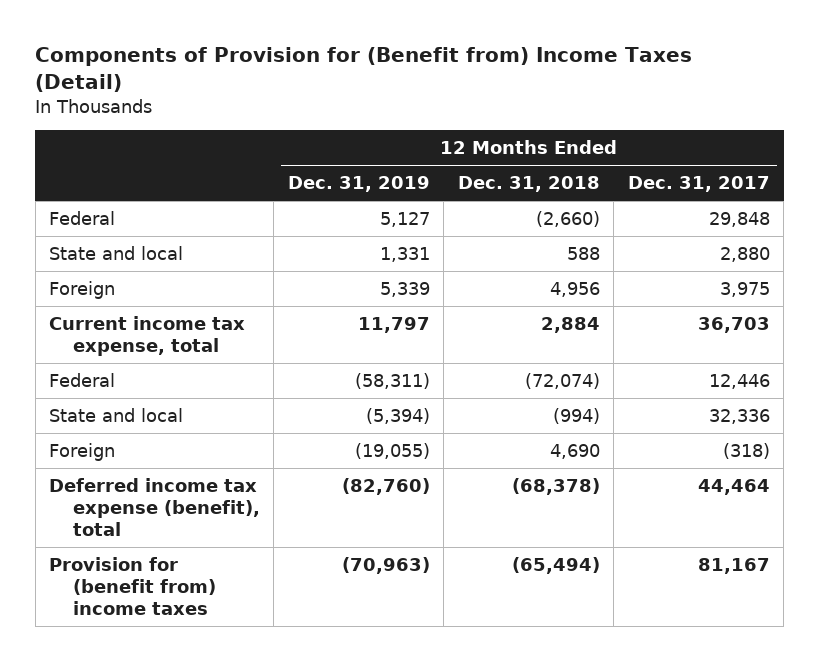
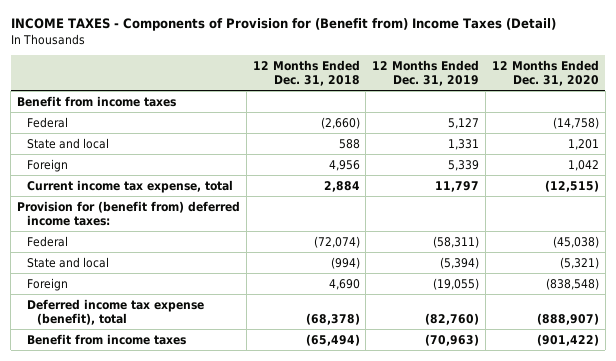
[35,47,693,93] Components of Provision for (Benefit from) Income Taxes (Detail) -> [10,18,556,32] INCOME TAXES - Components of Provision for (Benefit from) Income Taxes (Detail)
[627,175,770,192] Dec. 31, 2017 -> none
none -> [491,59,599,86] 12 Months Ended Dec. 31, 2020
none -> [17,95,177,107] Benefit from income taxes
none -> [17,200,241,226] Provision for (benefit from) deferred income taxes:
[49,556,216,615] Provision for (benefit from) income taxes -> [27,333,187,345] Benefit from income taxes

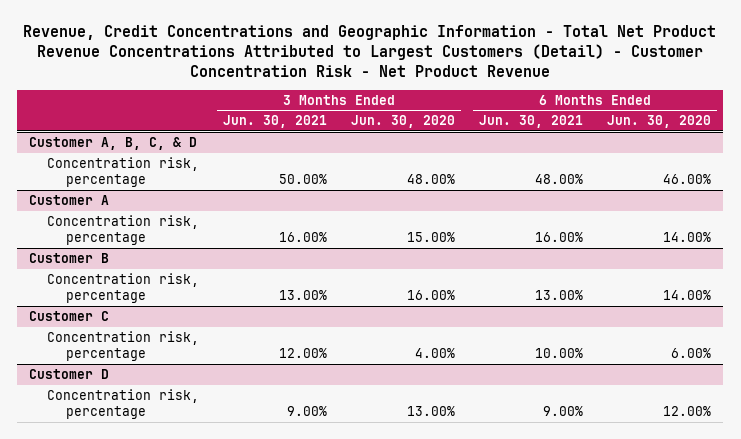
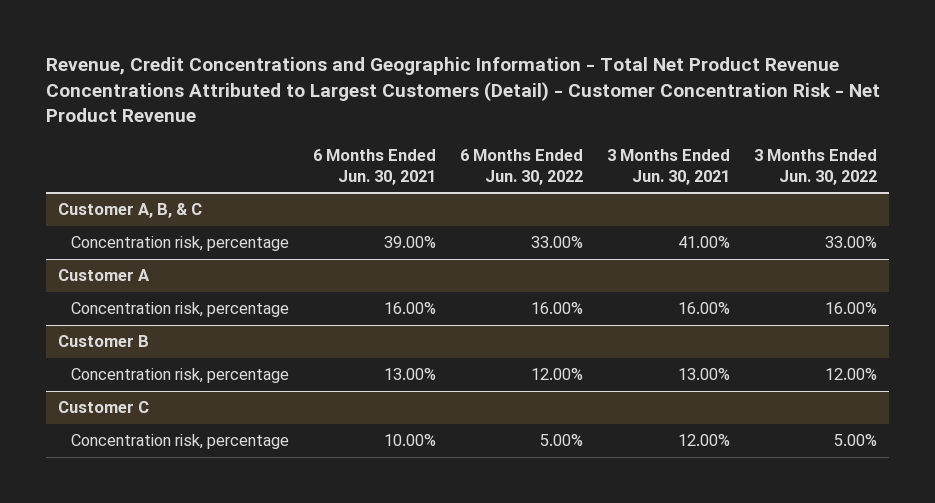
[351,115,456,129] Jun. 30, 2020 -> none
[607,115,712,129] Jun. 30, 2020 -> none
none -> [459,148,583,185] 6 Months Ended Jun. 30, 2022
none -> [753,148,877,185] 3 Months Ended Jun. 30, 2022
[29,136,198,150] Customer A, B, C, & D -> [58,203,203,219] Customer A, B, & C
[279,174,328,185] 50.00% -> [677,236,730,249] 41.00%
[535,174,584,185] 48.00% -> [383,236,436,249] 39.00%
[29,368,110,379] Customer D -> none
[47,388,200,420] Concentration risk, percentage -> none

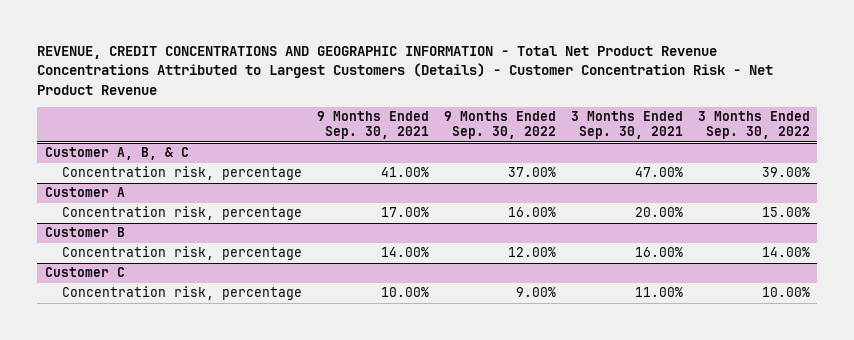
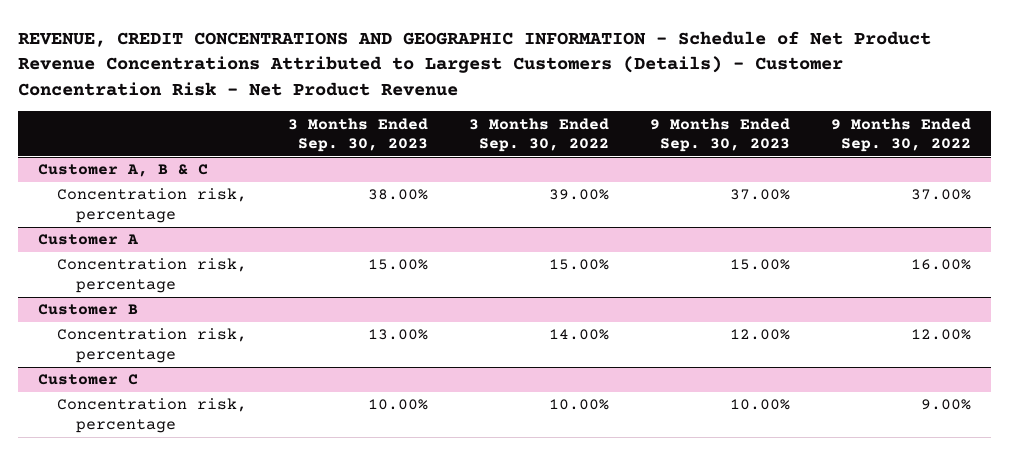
[37,46,774,95] REVENUE, CREDIT CONCENTRATIONS AND GEOGRAPHIC INFORMATION - Total Net Product Revenue Concentrations Attributed to Largest Customers (Details) - Customer Concentration Risk - Net Product Revenue -> [17,30,931,96] REVENUE, CREDIT CONCENTRATIONS AND GEOGRAPHIC INFORMATION - Schedule of Net Product Revenue Concentrations Attributed to Largest Customers (Details) - Customer Concentration Risk - Net Product Revenue
[316,111,429,140] 9 Months Ended Sep. 30, 2021 -> none
[570,111,683,140] 3 Months Ended Sep. 30, 2021 -> none
none -> [288,117,429,152] 3 Months Ended Sep. 30, 2023
none -> [650,117,791,152] 9 Months Ended Sep. 30, 2023
[44,147,189,161] Customer A, B, & C -> [38,164,209,178] Customer A, B & C

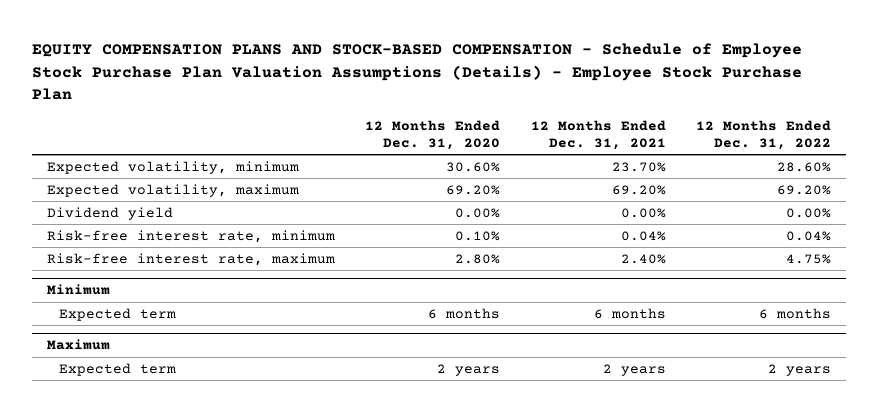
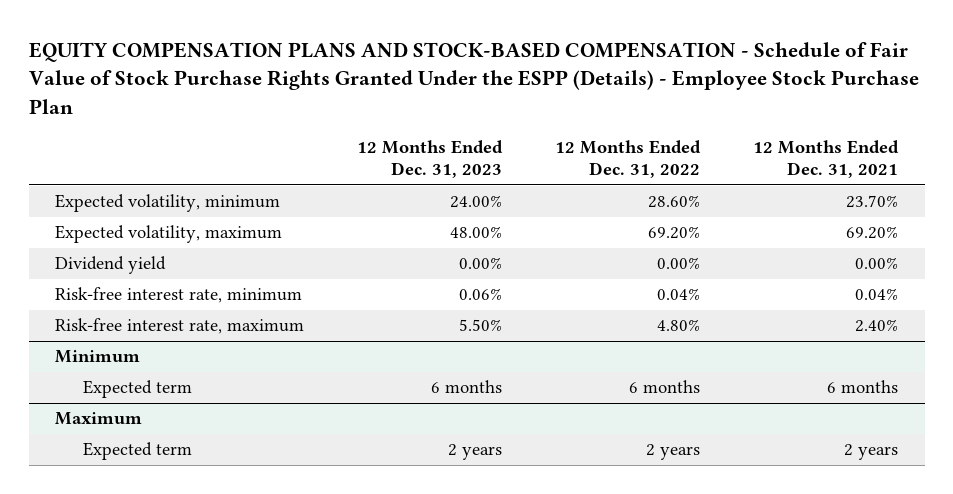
[31,43,802,101] EQUITY COMPENSATION PLANS AND STOCK-BASED COMPENSATION - Schedule of Employee Stock Purchase Plan Valuation Assumptions (Details) - Employee Stock Purchase Plan -> [28,42,919,114] EQUITY COMPENSATION PLANS AND STOCK-BASED COMPENSATION - Schedule of Fair Value of Stock Purchase Rights Granted Under the ESPP (Details) - Employee Stock Purchase Plan
[365,119,501,150] 12 Months Ended Dec. 31, 2020 -> none
none -> [357,140,504,179] 12 Months Ended Dec. 31, 2023
[786,253,832,264] 4.75% -> [657,319,701,332] 4.80%

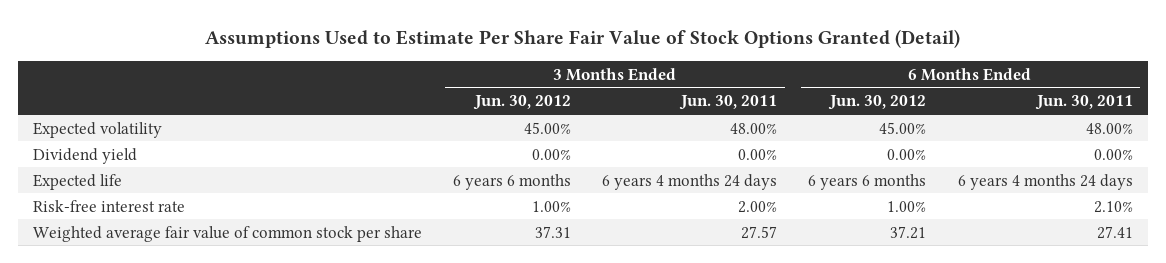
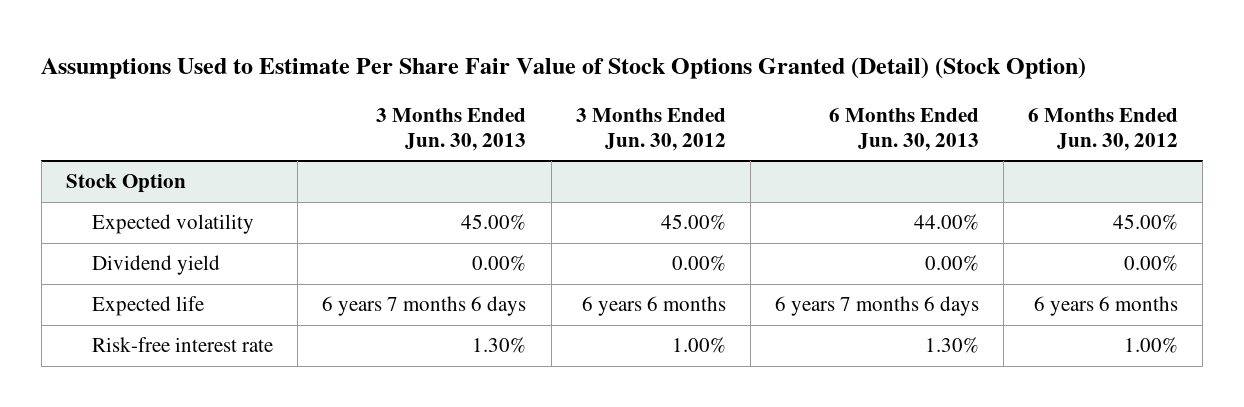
[204,29,960,49] Assumptions Used to Estimate Per Share Fair Value of Stock Options Granted (Detail) -> [41,56,1087,79] Assumptions Used to Estimate Per Share Fair Value of Stock Options Granted (Detail) (Stock Option)
[679,95,778,111] Jun. 30, 2011 -> none
[1034,95,1133,111] Jun. 30, 2011 -> none
none -> [376,107,527,151] 3 Months Ended Jun. 30, 2013
none -> [828,107,979,151] 6 Months Ended Jun. 30, 2013
none -> [66,174,187,194] Stock Option
[33,225,423,242] Weighted average fair value of common stock per share -> none

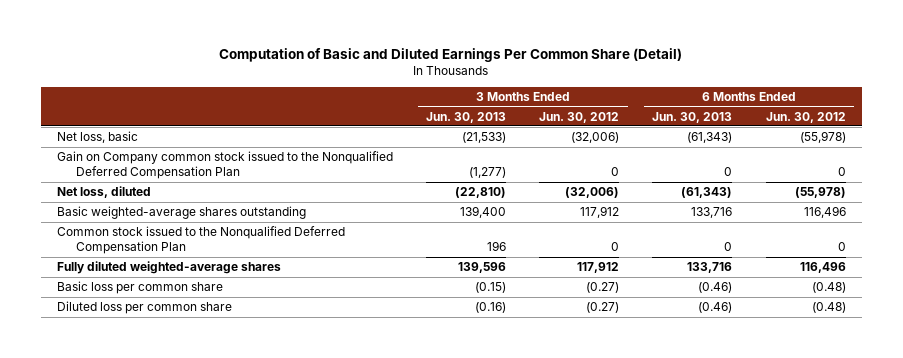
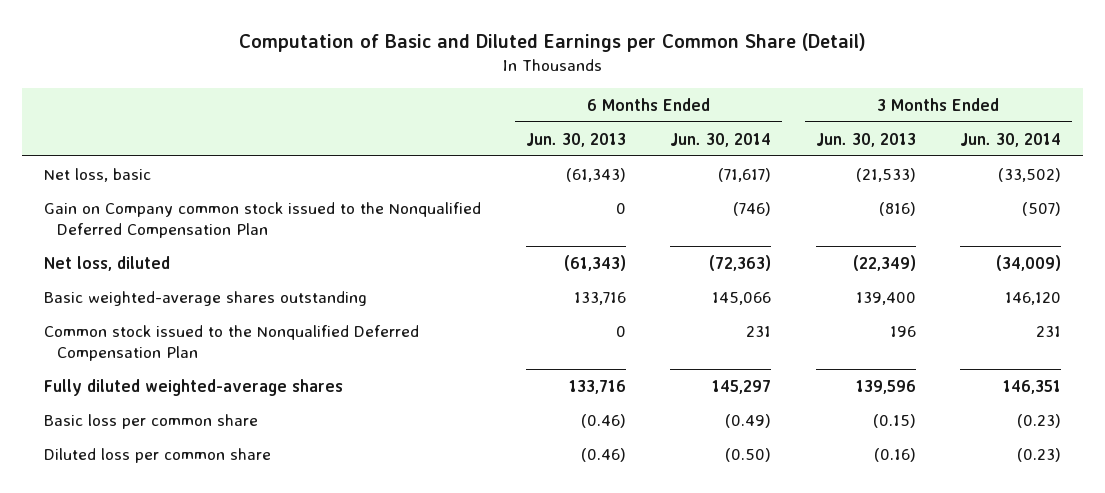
[219,47,683,62] Computation of Basic and Diluted Earnings Per Common Share (Detail) -> [238,33,866,53] Computation of Basic and Diluted Earnings per Common Share (Detail)
[539,111,620,123] Jun. 30, 2012 -> none
[765,111,846,123] Jun. 30, 2012 -> none
none -> [670,132,772,147] Jun. 30, 2014
none -> [960,132,1062,147] Jun. 30, 2014
[469,167,507,179] (1,277) -> [878,201,916,216] (816)
[455,187,507,199] (22,810) -> [852,254,916,271] (22,349)

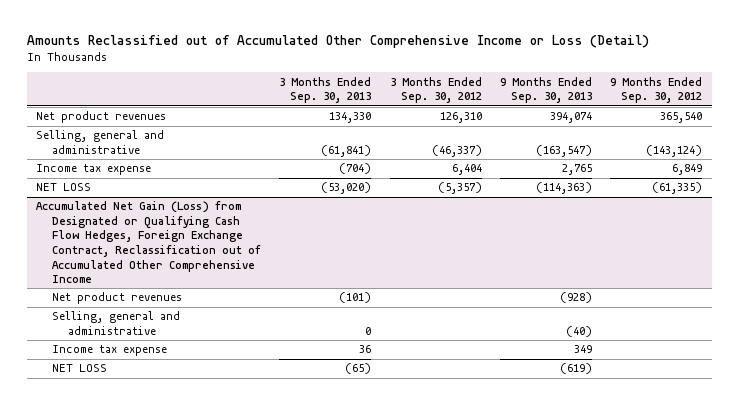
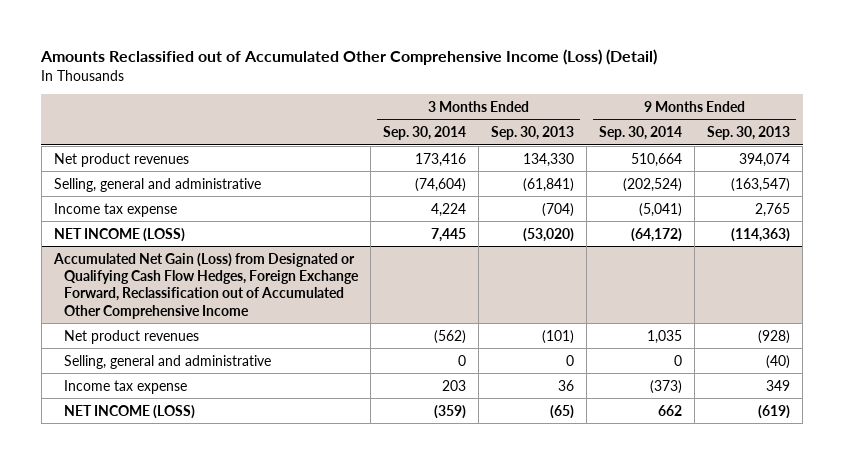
[26,34,649,48] Amounts Reclassified out of Accumulated Other Comprehensive Income or Loss (Detail) -> [40,49,658,66] Amounts Reclassified out of Accumulated Other Comprehensive Income (Loss) (Detail)
[389,76,482,104] 3 Months Ended Sep. 30, 2012 -> none
[610,76,703,104] 9 Months Ended Sep. 30, 2012 -> none
none -> [383,125,467,140] Sep. 30, 2014
none -> [599,125,683,140] Sep. 30, 2014
[35,183,91,192] NET LOSS -> [53,227,185,242] NET INCOME (LOSS)
[35,201,261,284] Accumulated Net Gain (Loss) from Designated or Qualifying Cash Flow Hedges, Foreign Exchange Contract, Reclassification out of Accumulated Other Comprehensive Income -> [52,252,360,319] Accumulated Net Gain (Loss) from Designated or Qualifying Cash Flow Hedges, Foreign Exchange Forward, Reclassification out of Accumulated Other Comprehensive Income
[51,364,107,373] NET LOSS -> [64,404,196,419] NET INCOME (LOSS)

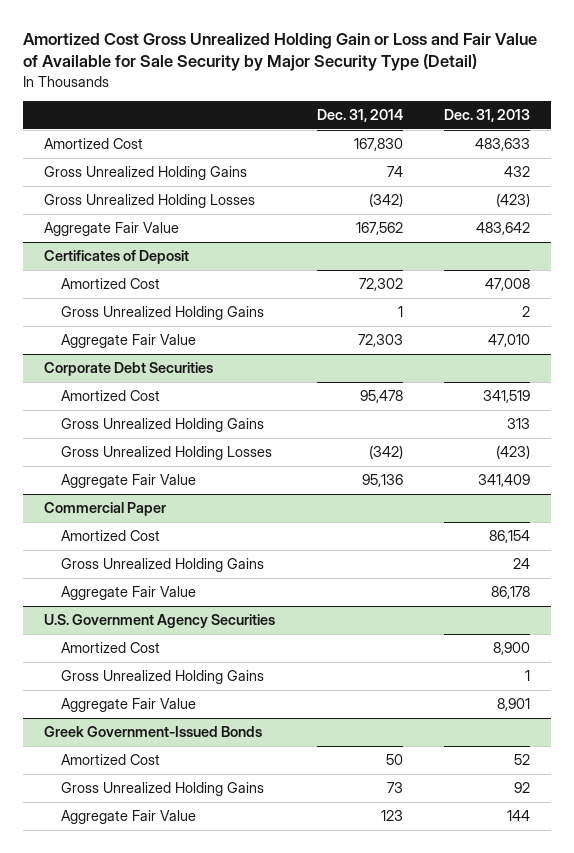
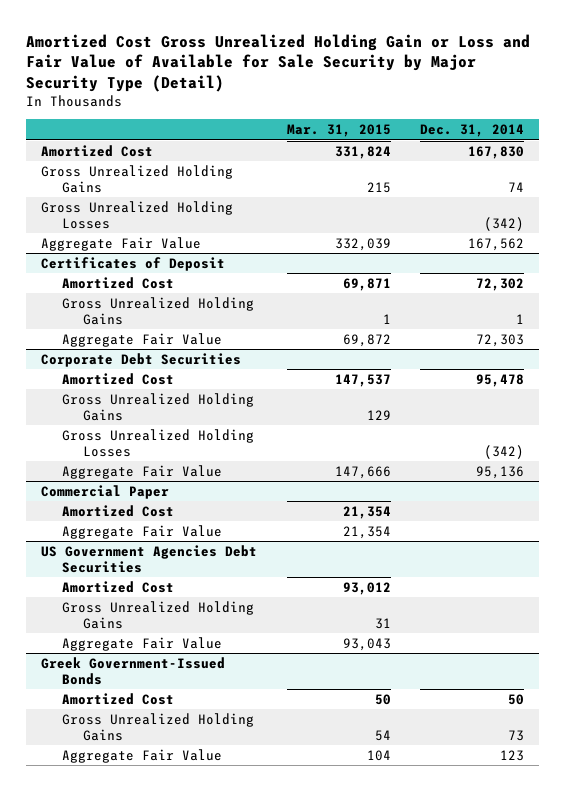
[444,109,531,123] Dec. 31, 2013 -> none
none -> [286,124,391,138] Mar. 31, 2015
[61,558,265,573] Gross Unrealized Holding Gains -> none
[43,614,275,629] U.S. Government Agency Securities -> [40,544,257,573] US Government Agencies Debt Securities

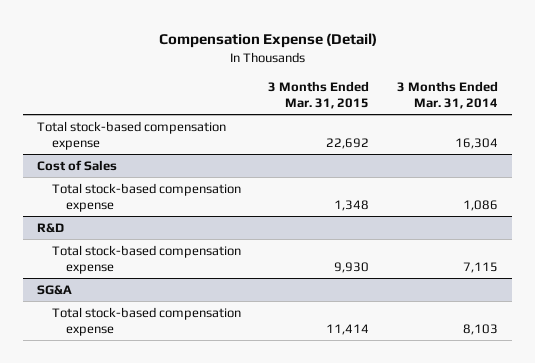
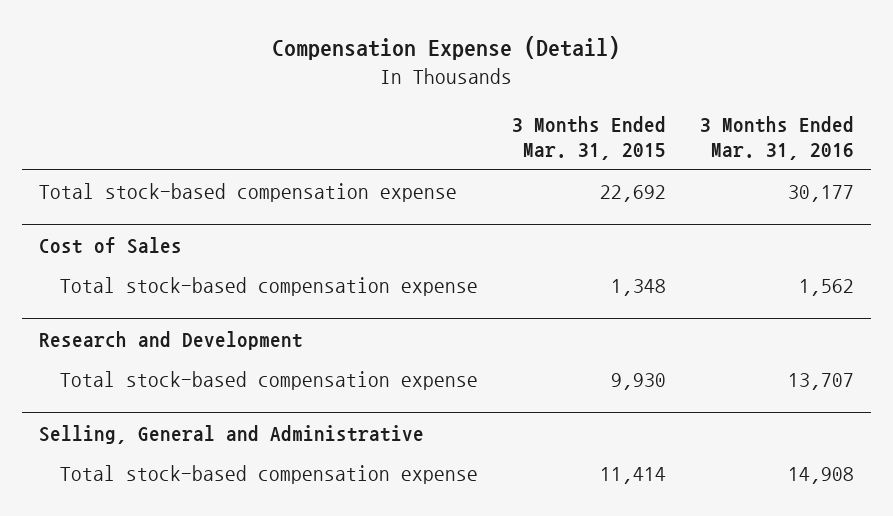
[397,80,499,109] 3 Months Ended Mar. 31, 2014 -> none
none -> [699,115,854,160] 3 Months Ended Mar. 31, 2016
[37,222,65,233] R&D -> [39,330,304,350] Research and Development
[37,284,73,295] SG&A -> [39,424,425,444] Selling, General and Administrative

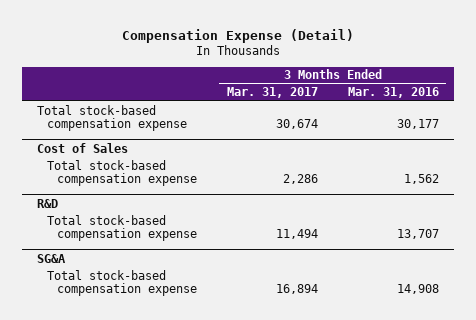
[512,115,667,160] 3 Months Ended Mar. 31, 2015 -> none
none -> [226,87,318,99] Mar. 31, 2017
[39,330,304,350] Research and Development -> [37,198,59,208] R&D
[39,424,425,444] Selling, General and Administrative -> [37,253,67,263] SG&A

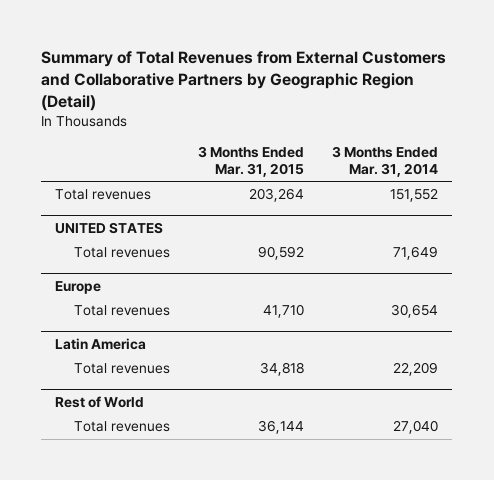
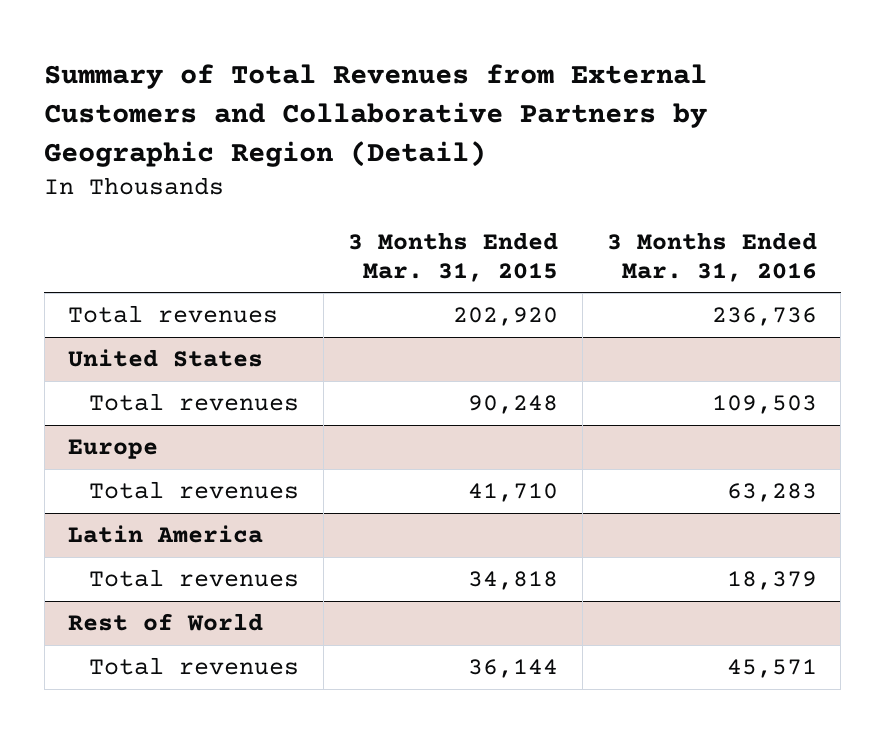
[332,145,439,178] 3 Months Ended Mar. 31, 2014 -> none
none -> [606,231,817,282] 3 Months Ended Mar. 31, 2016
[248,188,304,203] 203,264 -> [452,307,558,327] 202,920
[55,221,164,234] UNITED STATES -> [68,349,264,368] United States
[257,246,304,261] 90,592 -> [467,395,558,415] 90,248

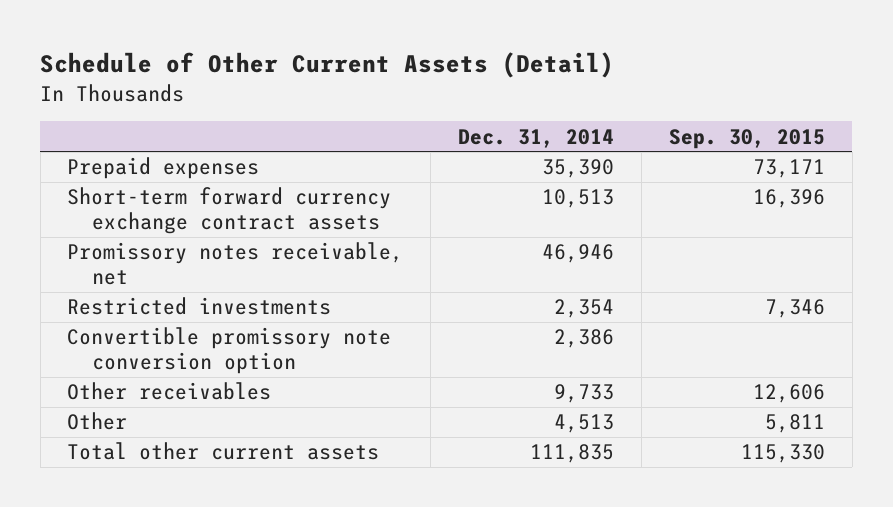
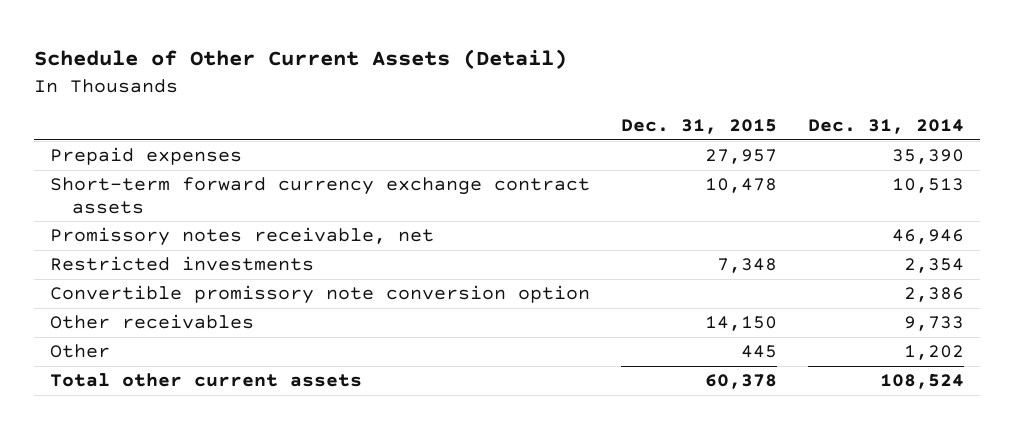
[669,128,826,149] Sep. 30, 2015 -> none
none -> [620,119,777,135] Dec. 31, 2015
[554,414,615,434] 4,513 -> [903,345,964,361] 1,202
[530,444,615,464] 111,835 -> [879,374,964,390] 108,524

